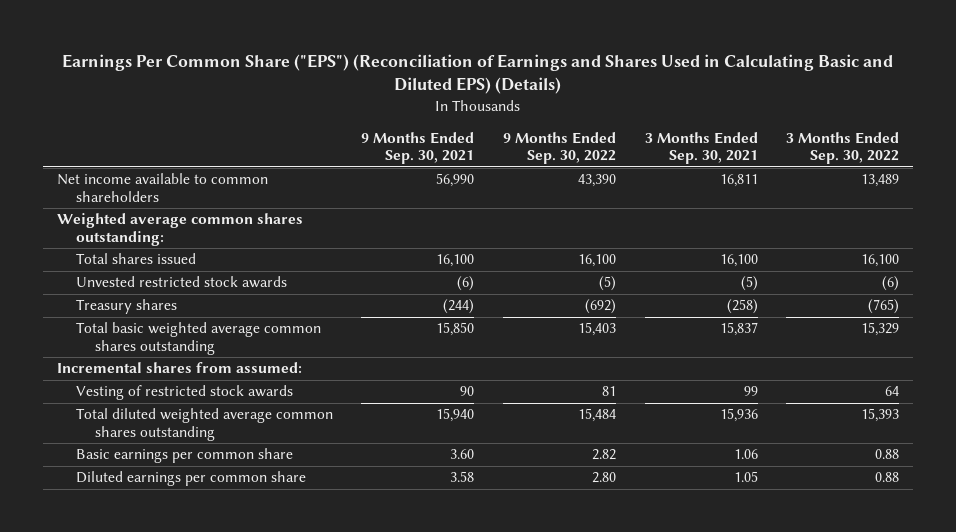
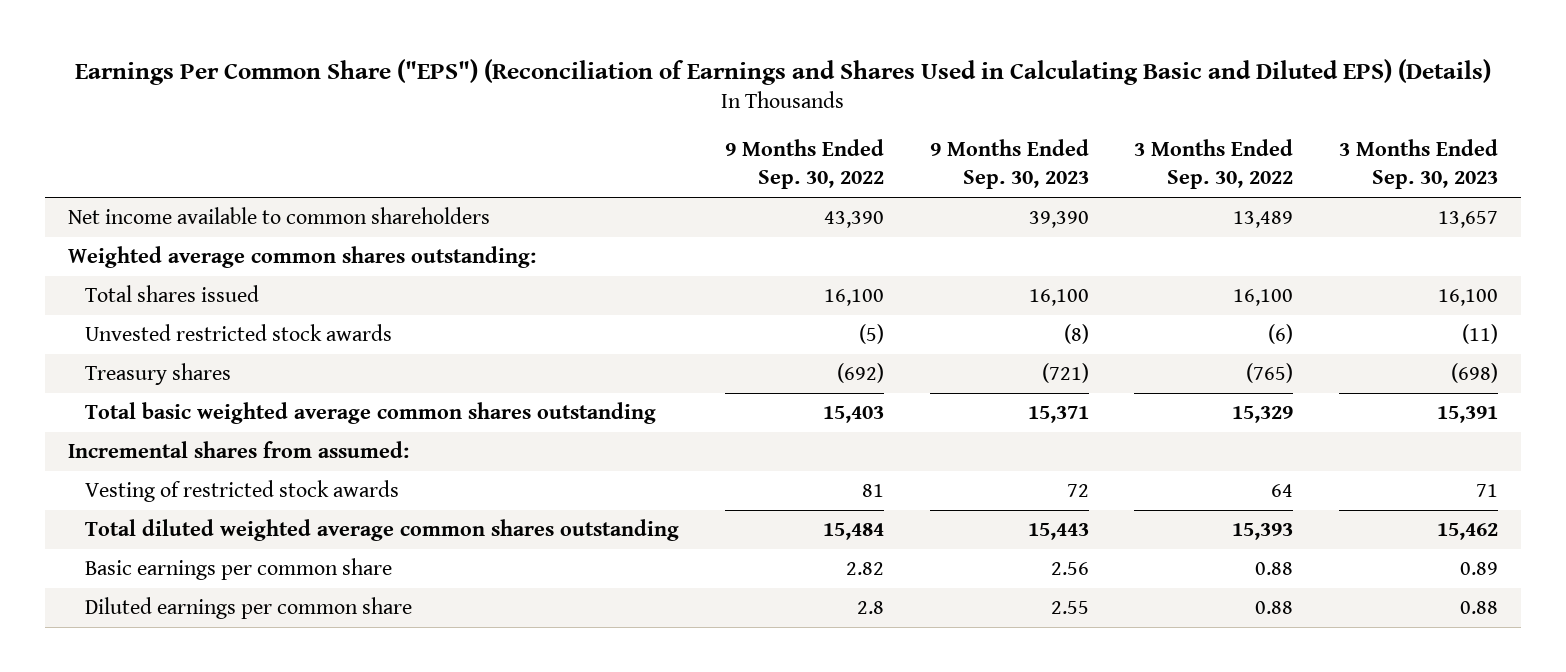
[361,131,475,165] 9 Months Ended Sep. 30, 2021 -> none
[644,131,758,165] 3 Months Ended Sep. 30, 2021 -> none
none -> [929,139,1089,190] 9 Months Ended Sep. 30, 2023
none -> [1339,139,1499,190] 3 Months Ended Sep. 30, 2023
[592,472,617,484] 2.80 -> [856,601,884,615] 2.8

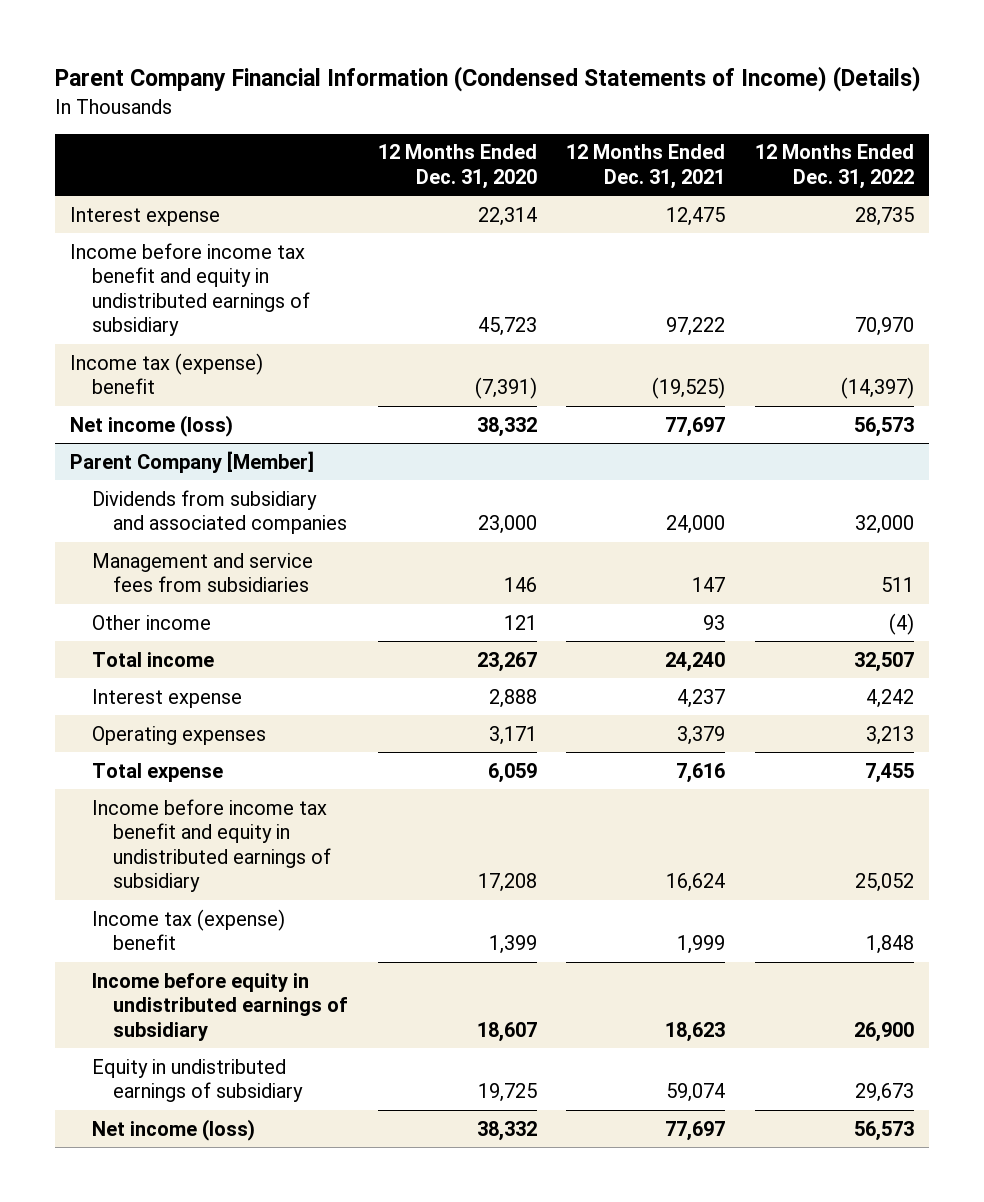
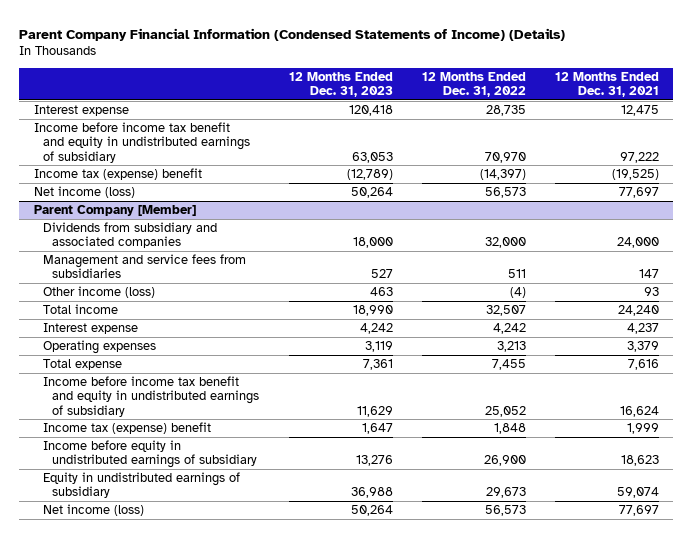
[377,144,537,190] 12 Months Ended Dec. 31, 2020 -> none
none -> [288,71,393,98] 12 Months Ended Dec. 31, 2023
[91,614,211,630] Other income -> [43,286,156,299] Other income (loss)

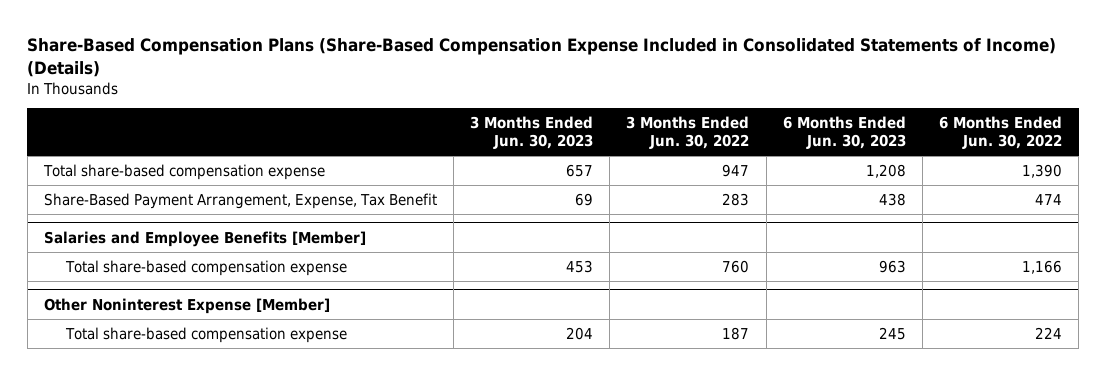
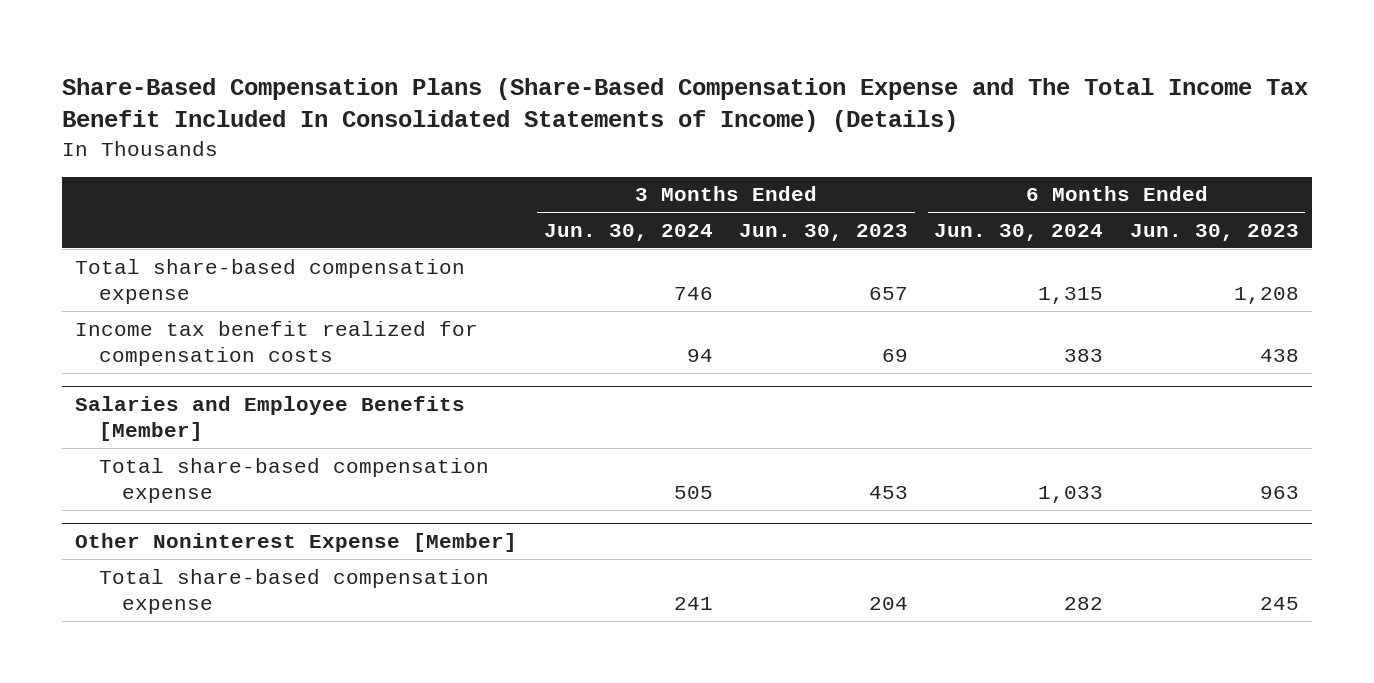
[27,37,1057,77] Share-Based Compensation Plans (Share-Based Compensation Expense Included in Consolidated Statements of Income) (Details) -> [62,77,1309,133] Share-Based Compensation Plans (Share-Based Compensation Expense and The Total Income Tax Benefit Included In Consolidated Statements of Income) (Details)
[626,116,750,150] 3 Months Ended Jun. 30, 2022 -> none
[938,116,1062,150] 6 Months Ended Jun. 30, 2022 -> none
none -> [543,224,713,242] Jun. 30, 2024
none -> [934,224,1104,242] Jun. 30, 2024
[44,192,438,209] Share-Based Payment Arrangement, Expense, Tax Benefit -> [75,320,479,366] Income tax benefit realized for compensation costs

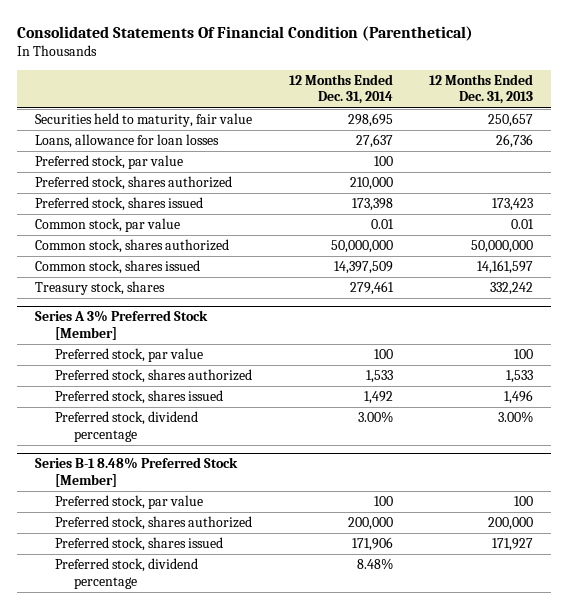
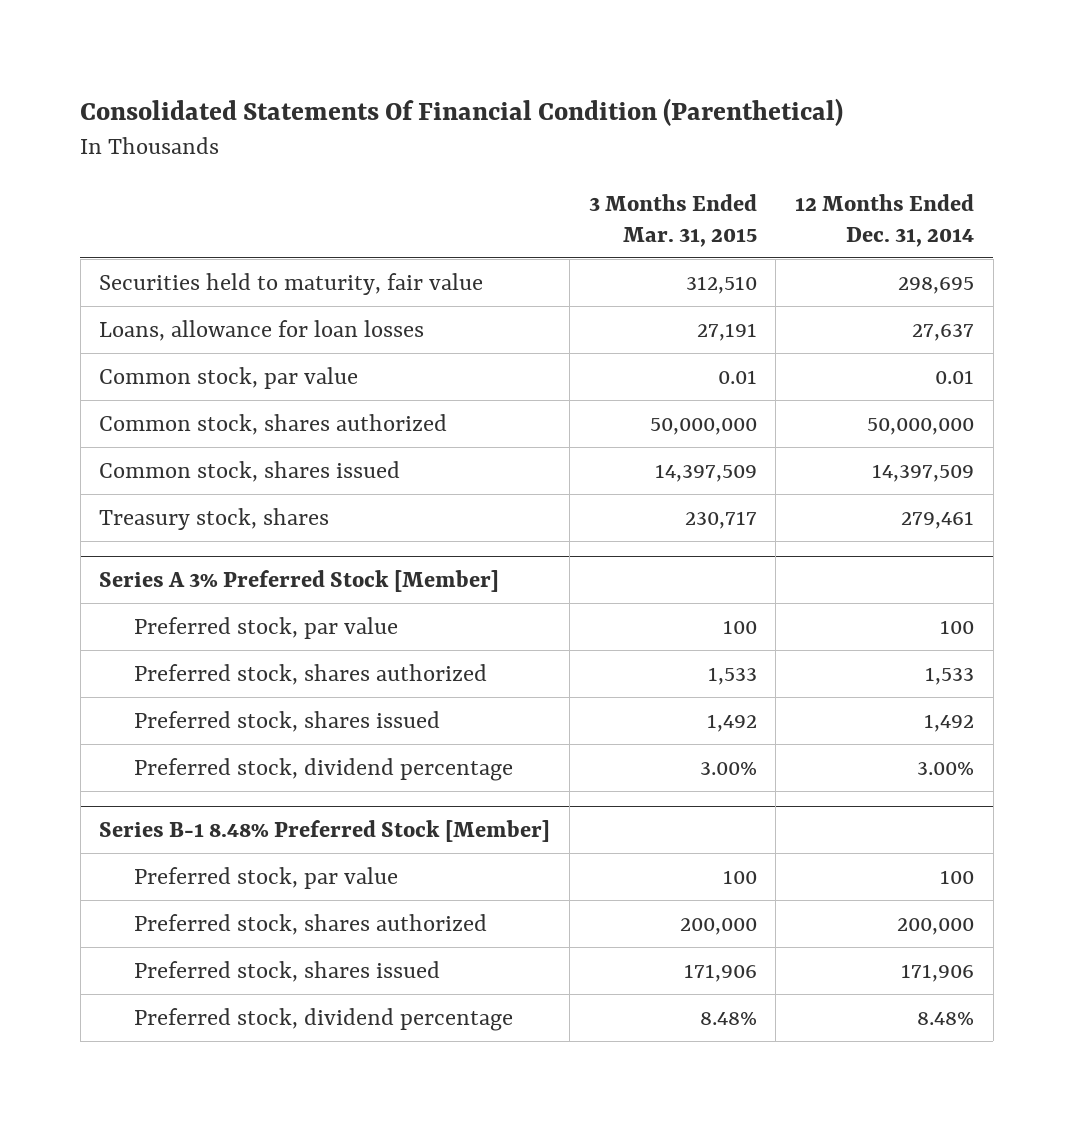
[428,73,533,105] 12 Months Ended Dec. 31, 2013 -> none
none -> [588,193,757,247] 3 Months Ended Mar. 31, 2015
[35,155,184,170] Preferred stock, par value -> none
[35,176,233,191] Preferred stock, shares authorized -> none
[35,197,204,212] Preferred stock, shares issued -> none

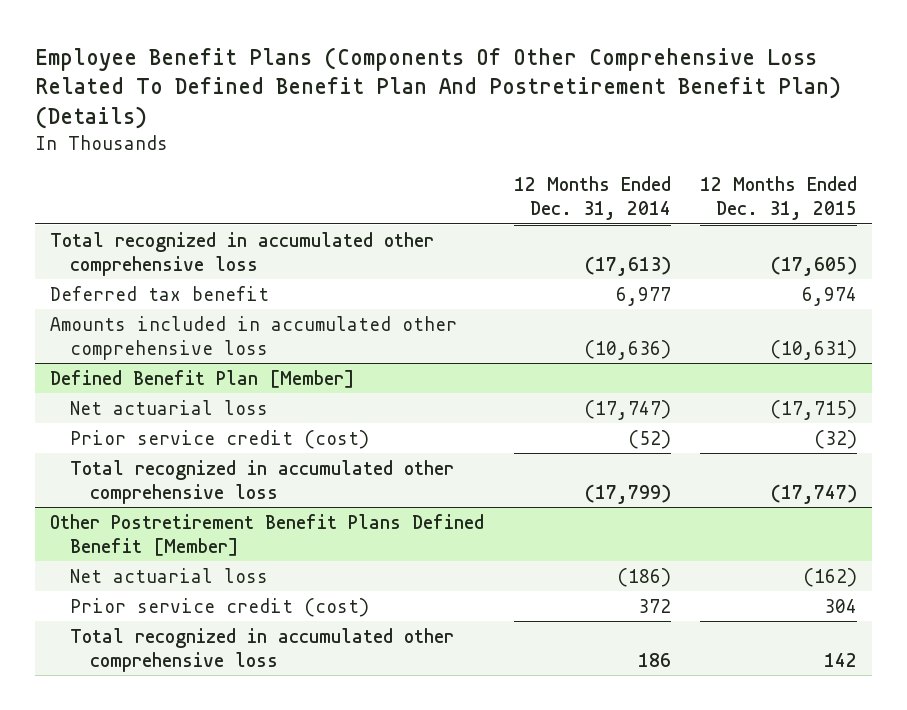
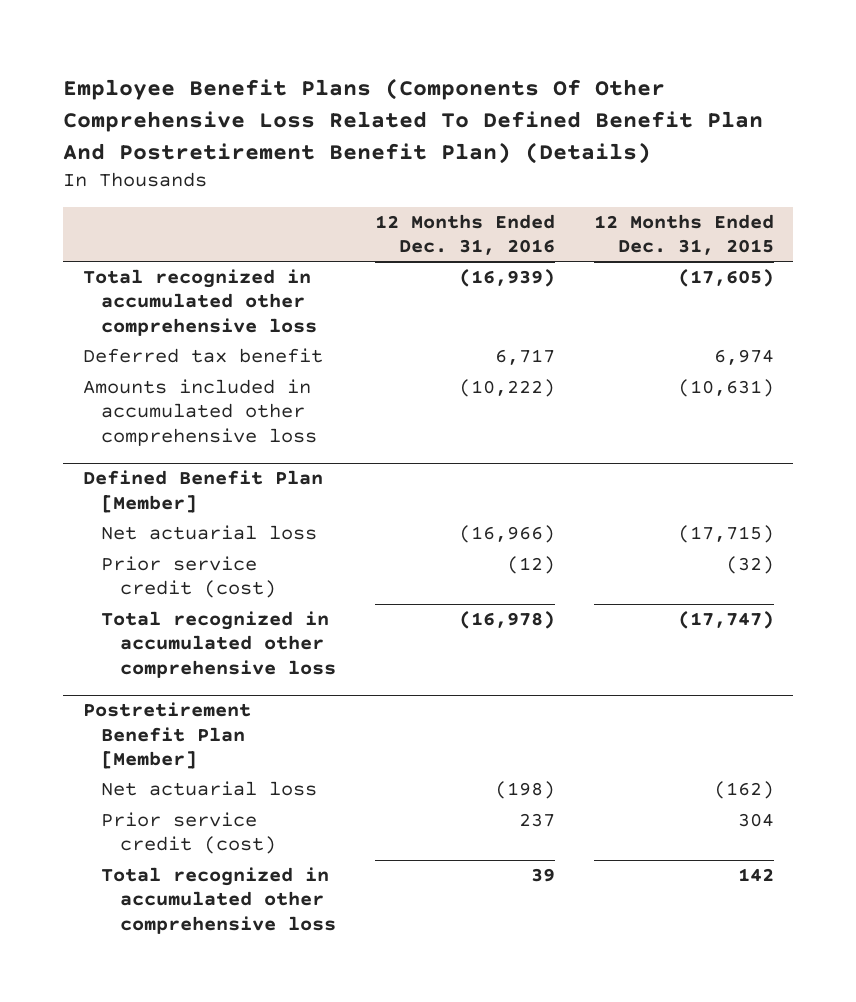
[513,175,671,221] 12 Months Ended Dec. 31, 2014 -> none
none -> [374,214,555,256] 12 Months Ended Dec. 31, 2016
[49,513,484,556] Other Postretirement Benefit Plans Defined Benefit [Member] -> [82,702,251,769] Postretirement Benefit Plan [Member]

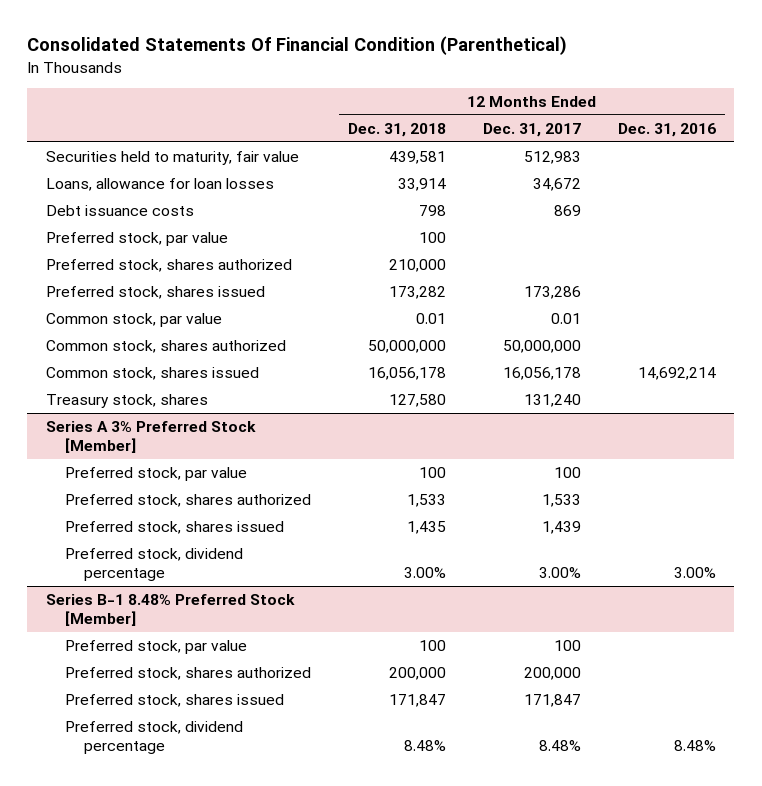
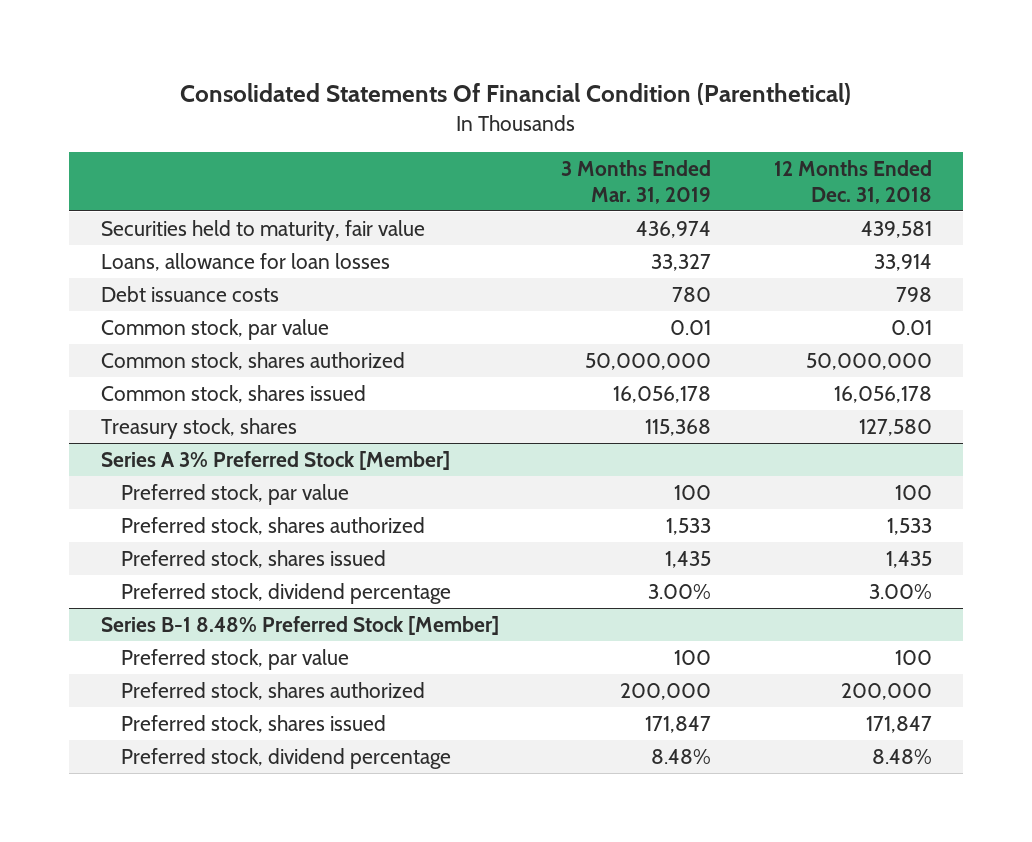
[482,122,581,137] Dec. 31, 2017 -> none
[617,122,716,137] Dec. 31, 2016 -> none
none -> [561,159,712,204] 3 Months Ended Mar. 31, 2019
[45,231,228,246] Preferred stock, par value -> none
[45,258,292,272] Preferred stock, shares authorized -> none
[45,285,265,299] Preferred stock, shares issued -> none

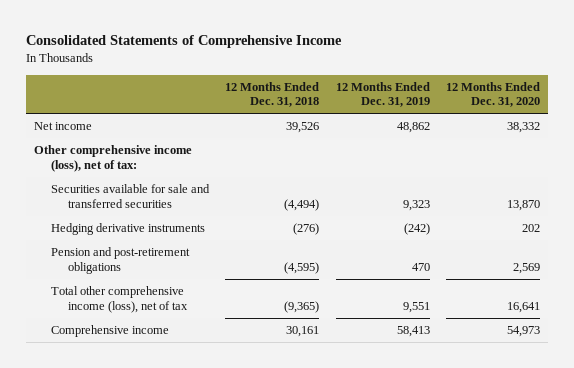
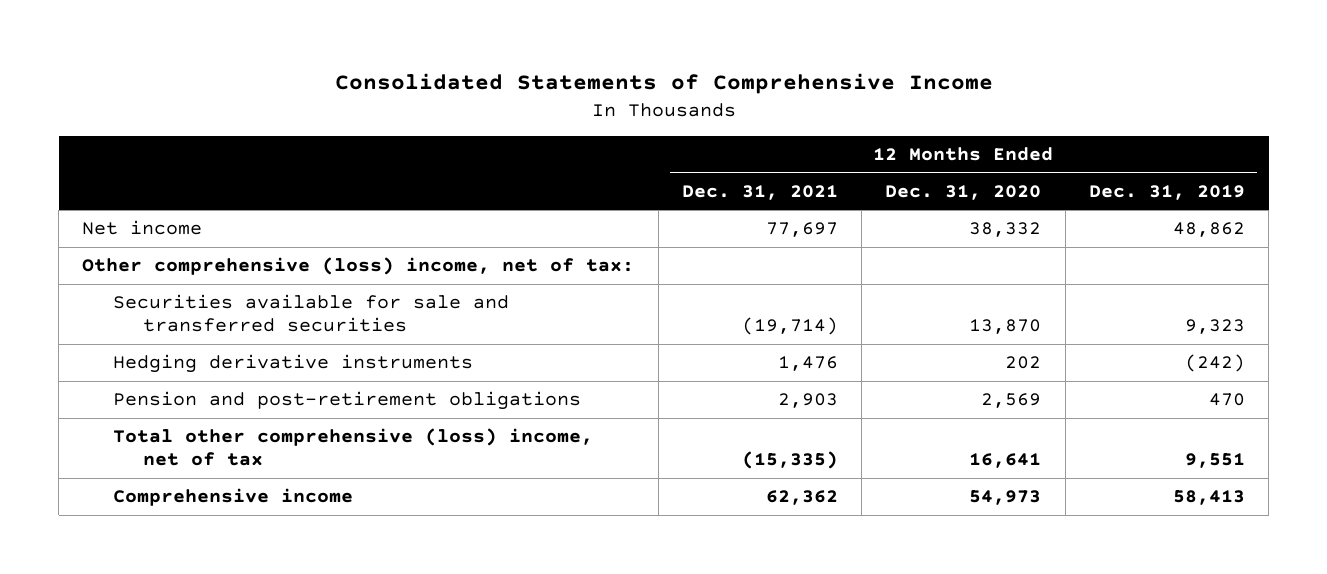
[225,81,320,108] 12 Months Ended Dec. 31, 2018 -> none
none -> [681,184,838,200] Dec. 31, 2021
[34,144,193,172] Other comprehensive income (loss), net of tax: -> [82,257,635,276] Other comprehensive (loss) income, net of tax:
[51,285,189,313] Total other comprehensive income (loss), net of tax -> [112,428,593,467] Total other comprehensive (loss) income, net of tax

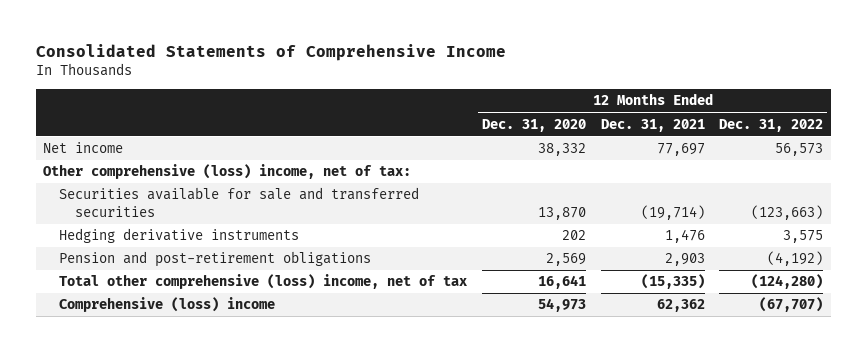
[1089,184,1246,200] Dec. 31, 2019 -> none
none -> [719,118,824,132] Dec. 31, 2022
[112,488,353,507] Comprehensive income -> [59,297,276,313] Comprehensive (loss) income

